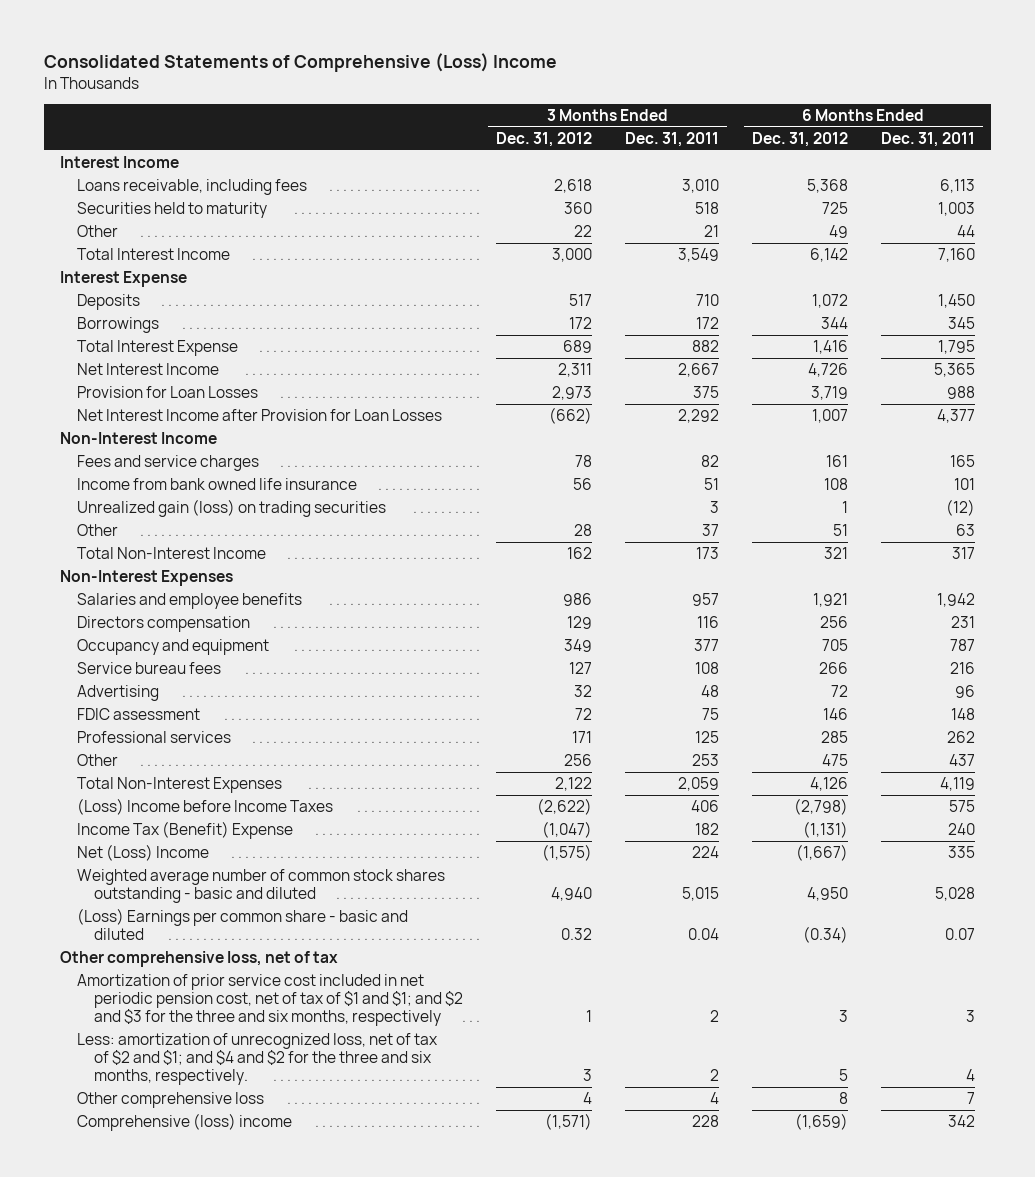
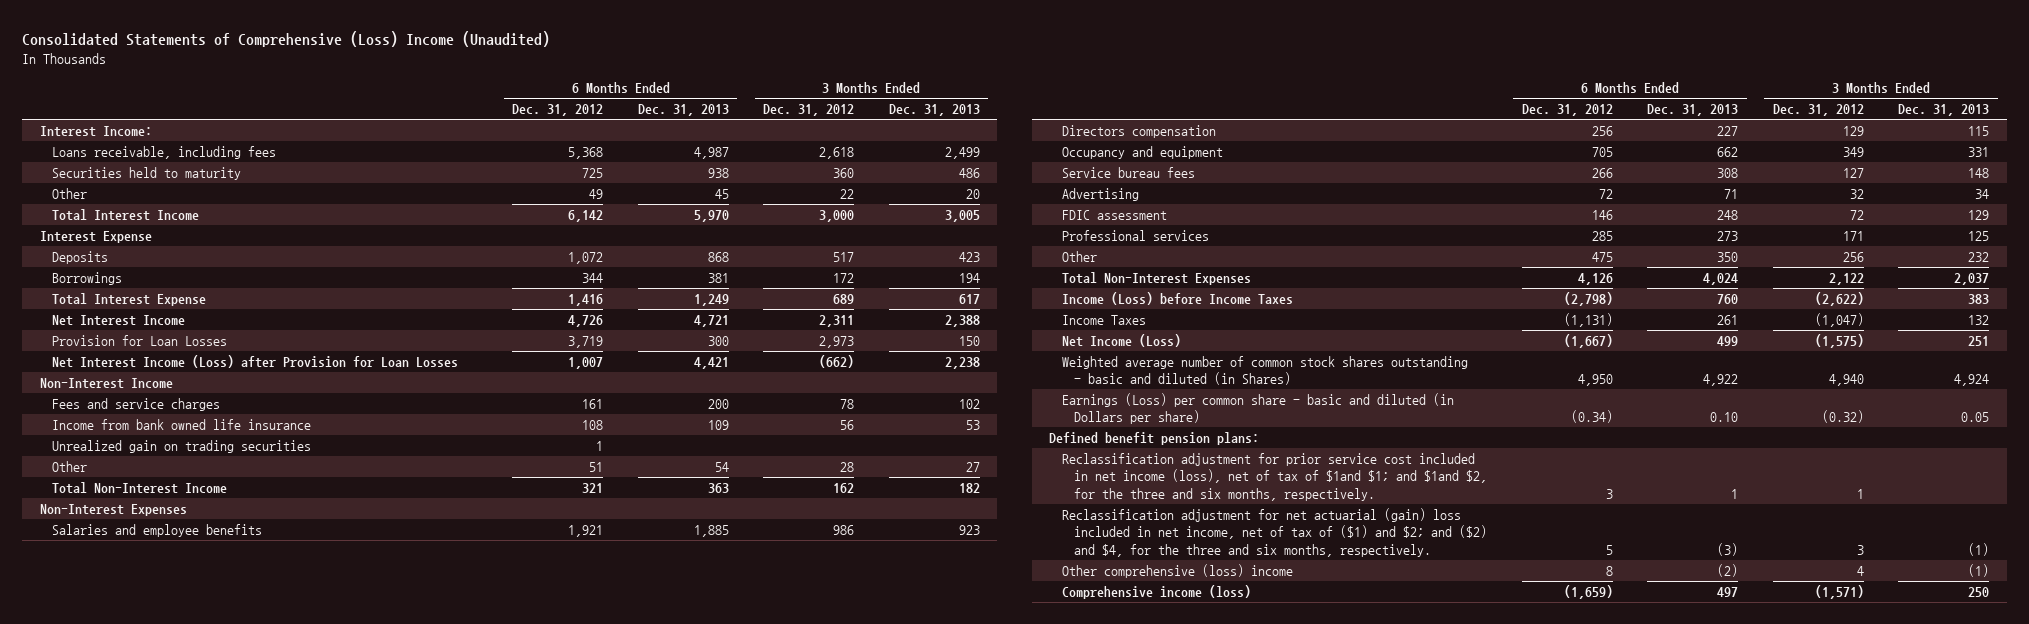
[43,52,557,72] Consolidated Statements of Comprehensive (Loss) Income -> [22,31,551,48] Consolidated Statements of Comprehensive (Loss) Income (Unaudited)
[624,132,719,148] Dec. 31, 2011 -> none
[880,132,975,148] Dec. 31, 2011 -> none
none -> [637,104,729,117] Dec. 31, 2013
none -> [888,104,980,117] Dec. 31, 2013
[60,156,180,169] Interest Income -> [39,126,152,138] Interest Income:
[77,409,443,422] Net Interest Income after Provision for Loan Losses -> [52,355,459,369] Net Interest Income (Loss) after Provision for Loan Losses
[77,499,387,518] Unrealized gain (loss) on trading securities -> [52,440,312,454] Unrealized gain on trading securities
[60,951,339,968] Other comprehensive loss, net of tax -> none
[77,798,334,816] (Loss) Income before Income Taxes -> [1061,292,1293,306] Income (Loss) before Income Taxes
[77,821,294,840] Income Tax (Benefit) Expense -> [1061,315,1146,326] Income Taxes
[77,844,210,862] Net (Loss) Income -> [1061,334,1181,348] Net Income (Loss)
[77,869,446,904] Weighted average number of common stock shares outstanding - basic and diluted -> [1061,356,1468,386] Weighted average number of common stock shares outstanding - basic and diluted (in Shares)
[77,908,409,941] (Loss) Earnings per common share - basic and diluted -> [1061,393,1454,425] Earnings (Loss) per common share - basic and diluted (in Dollars per share)
[561,928,593,941] 0.32 -> [1821,410,1864,424] (0.32)
none -> [1049,432,1260,446] Defined benefit pension plans:
[77,974,464,1027] Amortization of prior service cost included in net periodic pension cost, net of tax of $1 and $1; and $2 and $3 for the three and six months, respectively -> [1061,453,1488,501] Reclassification adjustment for prior service cost included in net income (loss), net of tax of $1and $1; and $1and $2, for the three and six months, respectively.
[77,1033,439,1086] Less: amortization of unrecognized loss, net of tax of $2 and $1; and $4 and $2 for the three and six months, respectively. -> [1061,508,1488,557] Reclassification adjustment for net actuarial (gain) loss included in net income, net of tax of ($1) and $2; and ($2) and $4, for the three and six months, respectively.
[77,1092,265,1109] Other comprehensive loss -> [1061,564,1293,579] Other comprehensive (loss) income
[77,1113,293,1132] Comprehensive (loss) income -> [1061,585,1251,600] Comprehensive income (loss)

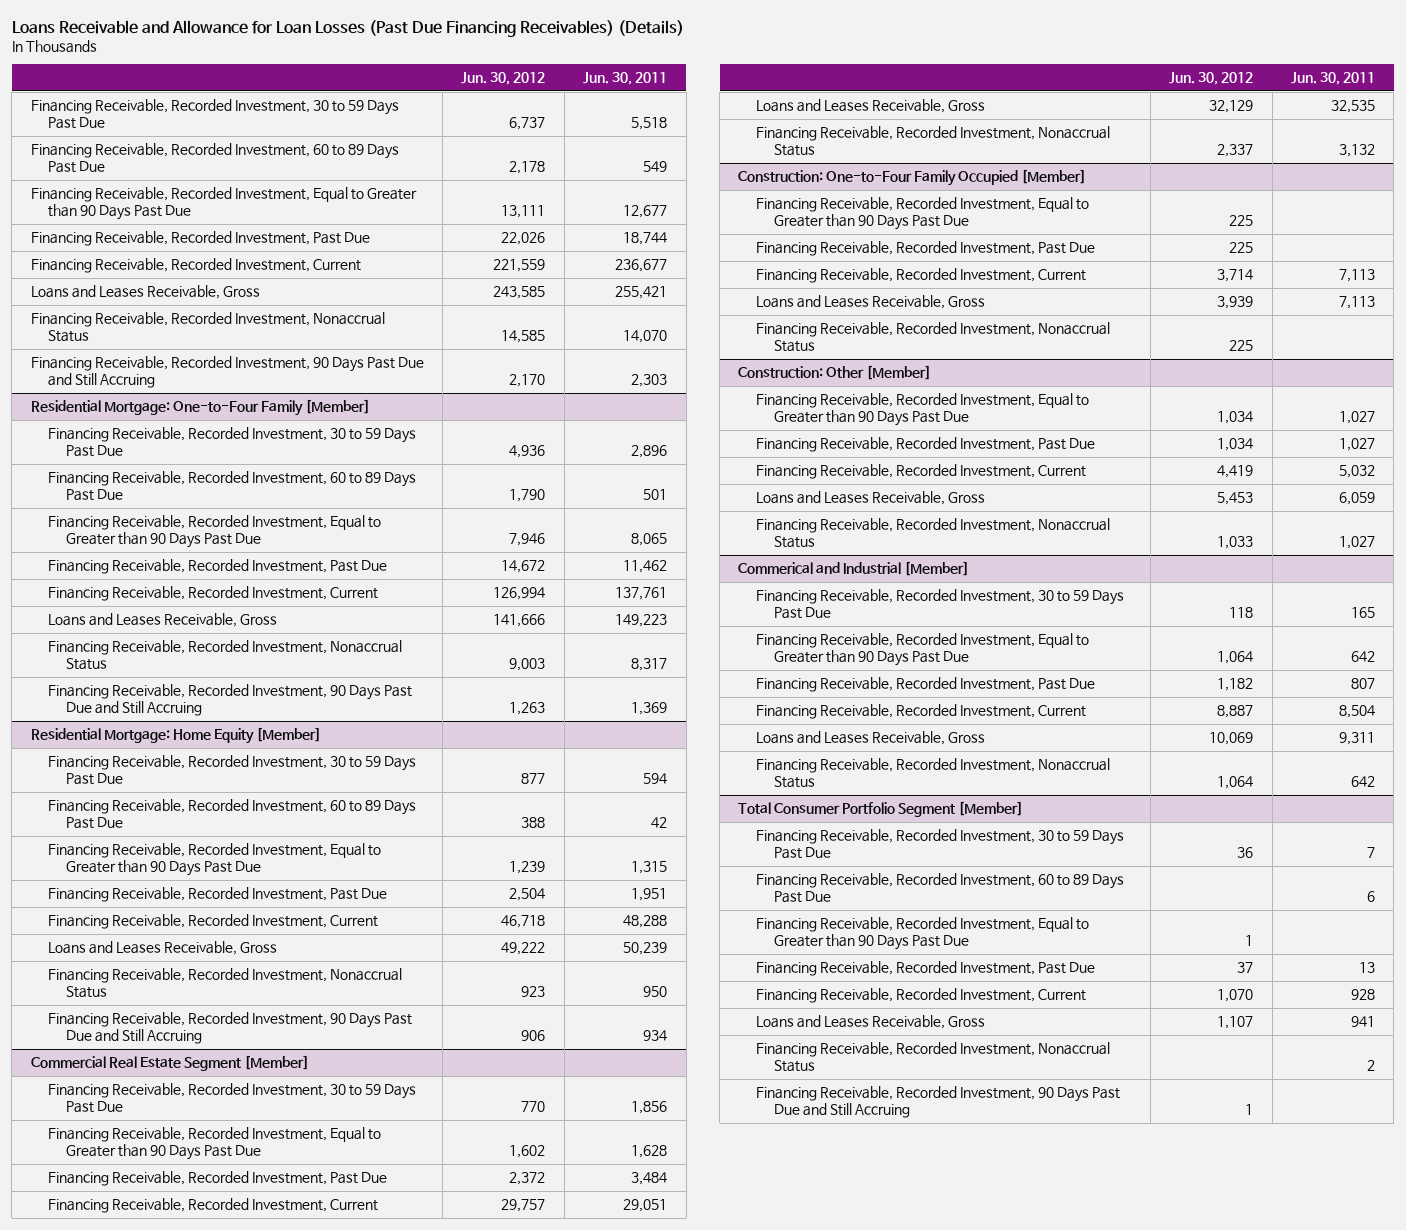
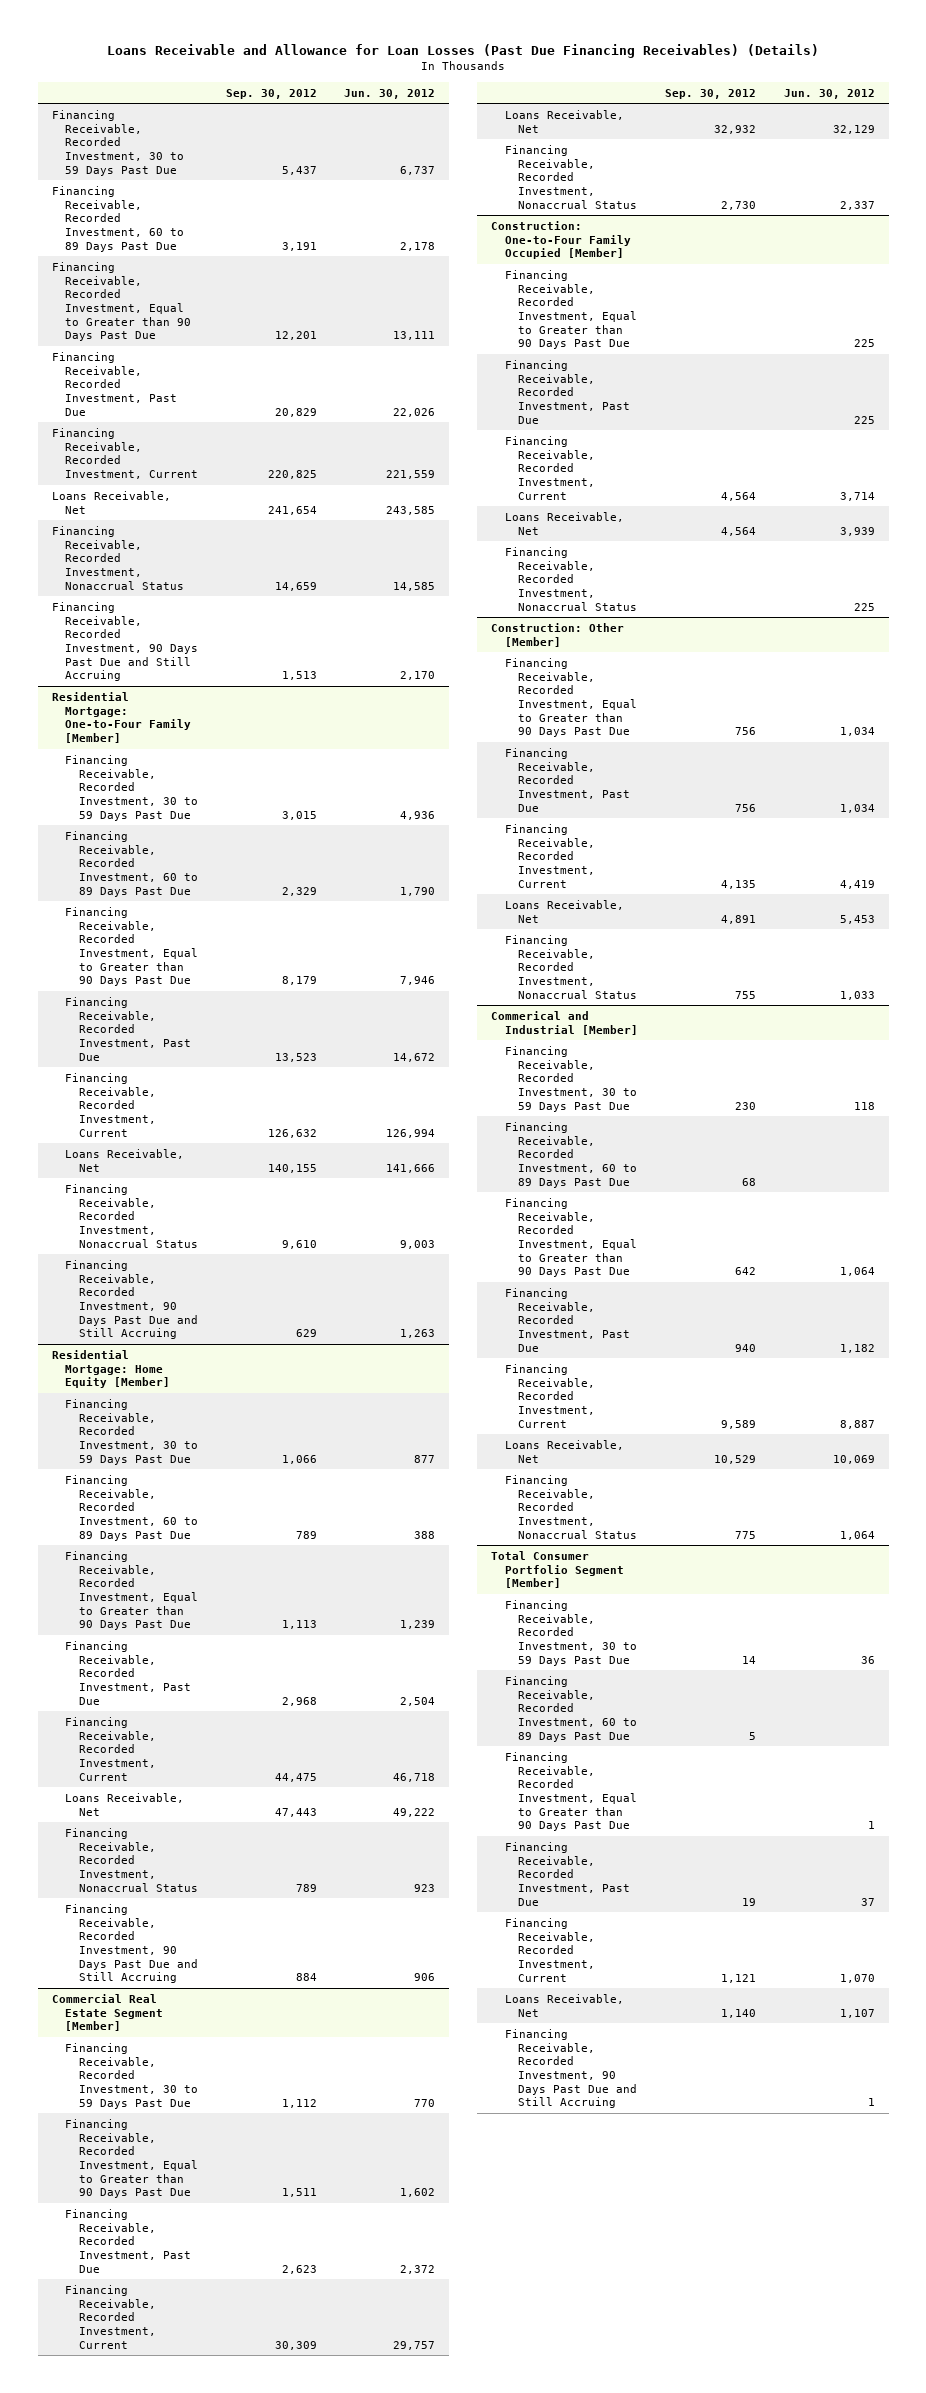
[583,72,668,86] Jun. 30, 2011 -> none
none -> [225,88,317,99] Sep. 30, 2012
[30,285,260,300] Loans and Leases Receivable, Gross -> [51,490,171,514] Loans Receivable, Net
[48,613,278,628] Loans and Leases Receivable, Gross -> [65,1148,185,1172] Loans Receivable, Net
[48,941,278,956] Loans and Leases Receivable, Gross -> [65,1792,185,1816] Loans Receivable, Net
[756,99,986,114] Loans and Leases Receivable, Gross -> [504,109,624,133] Loans Receivable, Net
[756,295,986,310] Loans and Leases Receivable, Gross -> [504,511,624,535] Loans Receivable, Net
[756,491,986,506] Loans and Leases Receivable, Gross -> [504,899,624,923] Loans Receivable, Net
none -> [504,1121,638,1188] Financing Receivable, Recorded Investment, 60 to 89 Days Past Due
[756,731,986,746] Loans and Leases Receivable, Gross -> [504,1439,624,1463] Loans Receivable, Net
[756,1042,1111,1073] Financing Receivable, Recorded Investment, Nonaccrual Status -> none
[756,1015,986,1030] Loans and Leases Receivable, Gross -> [504,1993,624,2017] Loans Receivable, Net

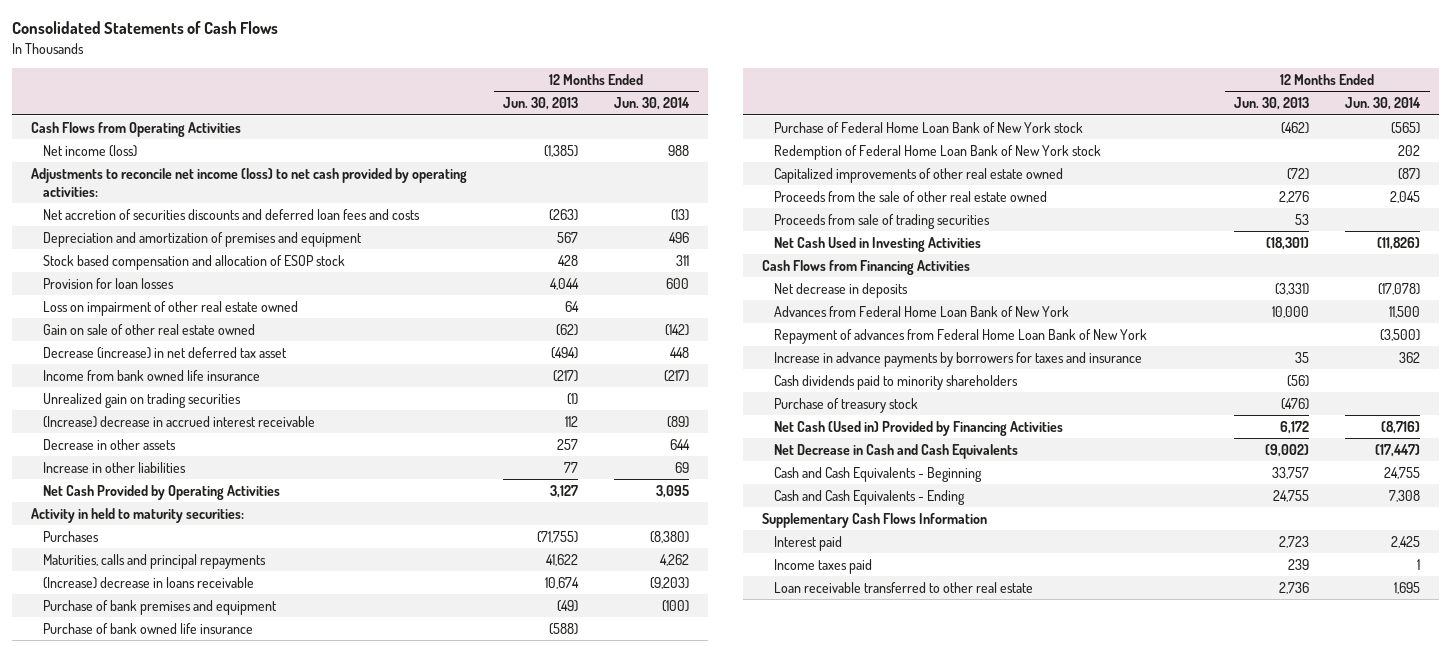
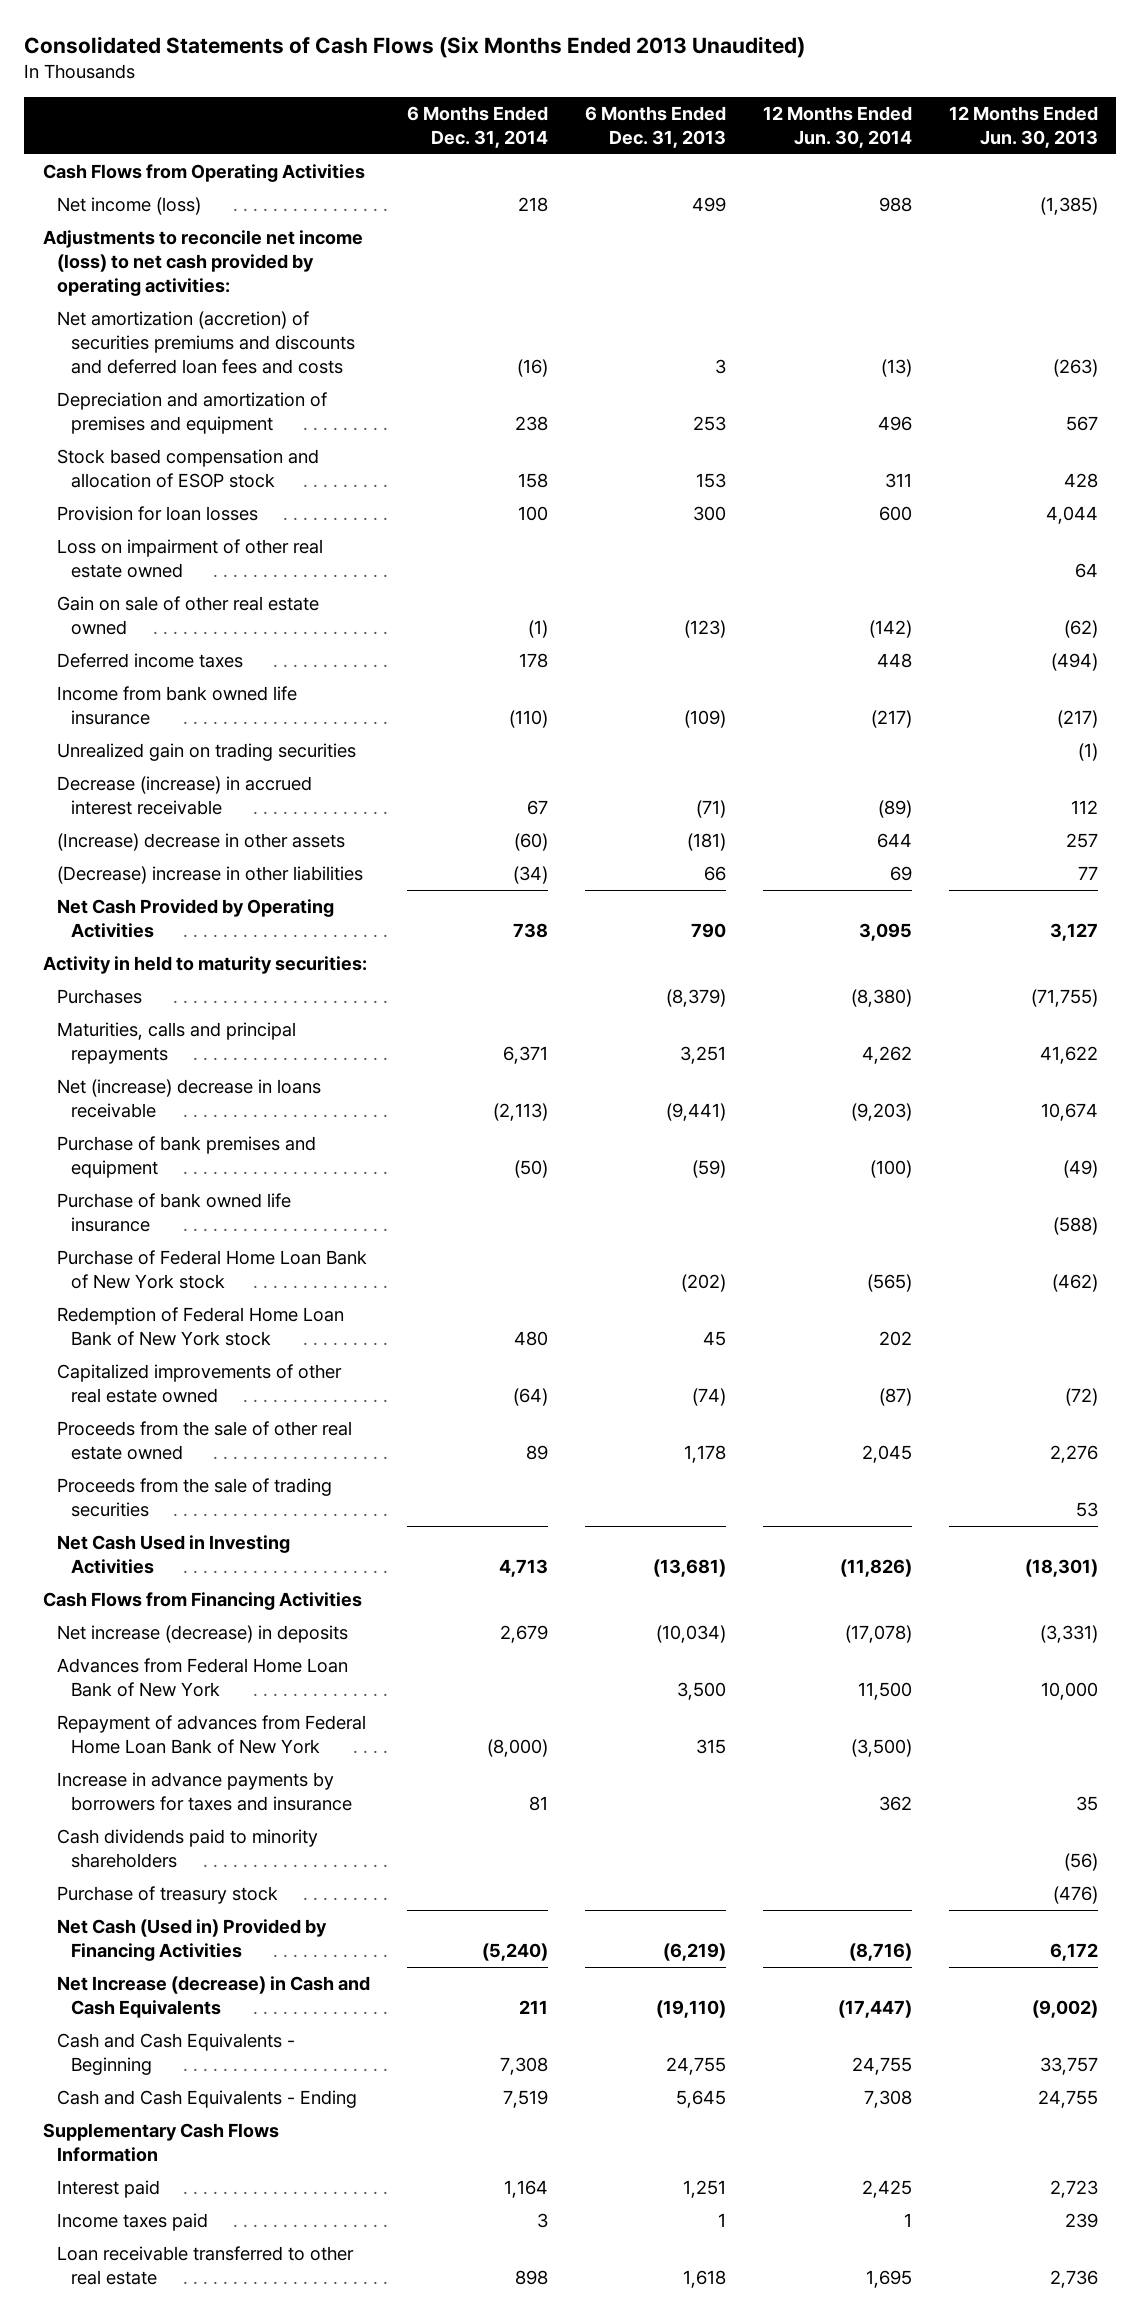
[12,21,279,35] Consolidated Statements of Cash Flows -> [24,36,806,59] Consolidated Statements of Cash Flows (Six Months Ended 2013 Unaudited)
none -> [406,105,548,148] 6 Months Ended Dec. 31, 2014
none -> [584,105,726,148] 6 Months Ended Dec. 31, 2013
[42,208,420,220] Net accretion of securities discounts and deferred loan fees and costs -> [56,311,355,375] Net amortization (accretion) of securities premiums and discounts and deferred loan fees and costs
[42,346,287,359] Decrease (increase) in net deferred tax asset -> [56,653,243,669] Deferred income taxes
[42,415,315,428] (Increase) decrease in accrued interest receivable -> [56,776,312,816] Decrease (increase) in accrued interest receivable
[42,438,176,450] Decrease in other assets -> [56,833,345,852] (Increase) decrease in other assets
[42,461,186,473] Increase in other liabilities -> [56,866,363,885] (Decrease) increase in other liabilities
[42,576,254,589] (Increase) decrease in loans receivable -> [56,1079,321,1119] Net (increase) decrease in loans receivable
[773,213,990,229] Proceeds from sale of trading securities -> [56,1478,332,1518] Proceeds from the sale of trading securities
[773,282,908,298] Net decrease in deposits -> [56,1625,348,1644] Net increase (decrease) in deposits
[773,443,1018,459] Net Decrease in Cash and Cash Equivalents -> [56,1976,370,2019] Net Increase (decrease) in Cash and Cash Equivalents

